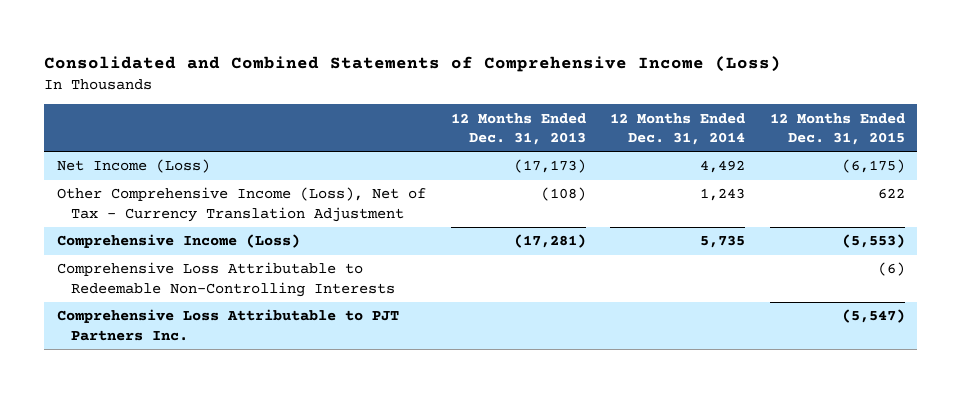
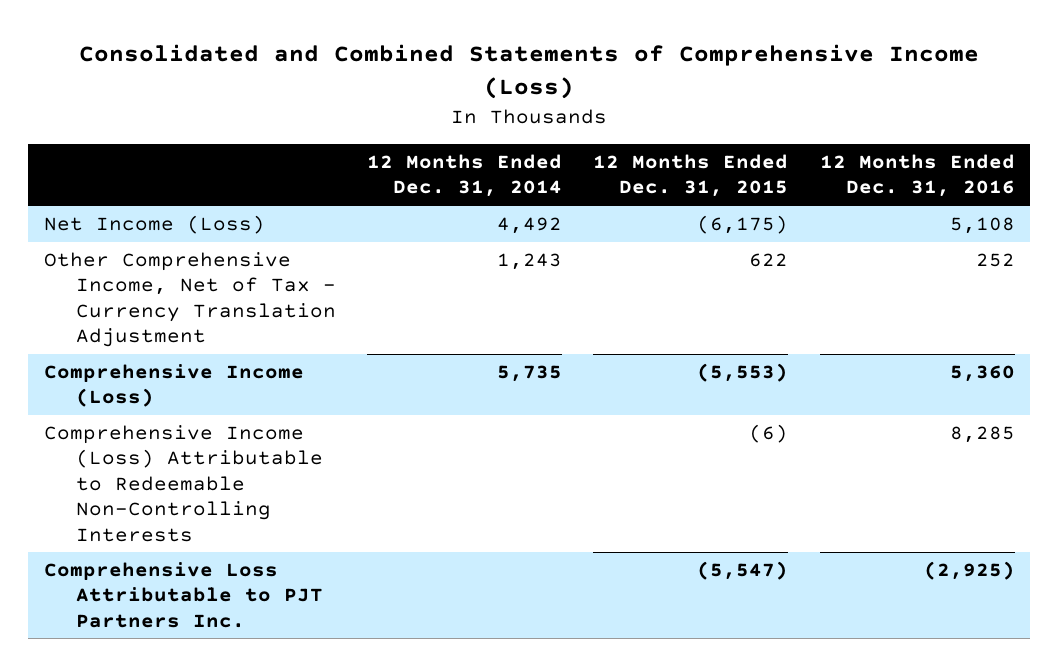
[450,112,586,145] 12 Months Ended Dec. 31, 2013 -> none
none -> [819,154,1015,198] 12 Months Ended Dec. 31, 2016
[56,187,426,222] Other Comprehensive Income (Loss), Net of Tax - Currency Translation Adjustment -> [43,252,337,348] Other Comprehensive Income, Net of Tax - Currency Translation Adjustment
[56,262,396,297] Comprehensive Loss Attributable to Redeemable Non-Controlling Interests -> [43,425,324,542] Comprehensive Income (Loss) Attributable to Redeemable Non-Controlling Interests

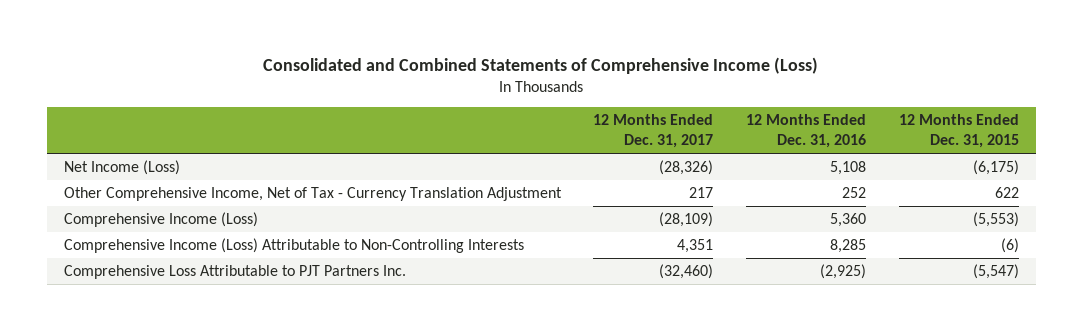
[367,154,563,198] 12 Months Ended Dec. 31, 2014 -> none
none -> [593,114,714,149] 12 Months Ended Dec. 31, 2017
[43,425,324,542] Comprehensive Income (Loss) Attributable to Redeemable Non-Controlling Interests -> [63,238,524,254] Comprehensive Income (Loss) Attributable to Non-Controlling Interests

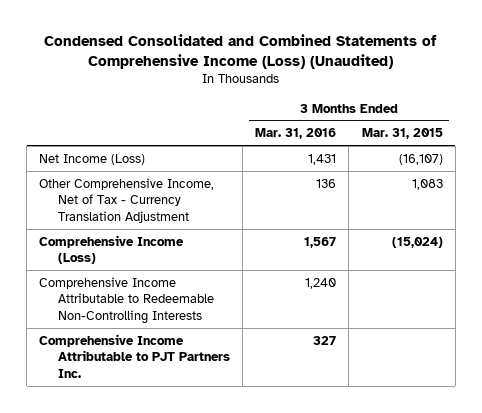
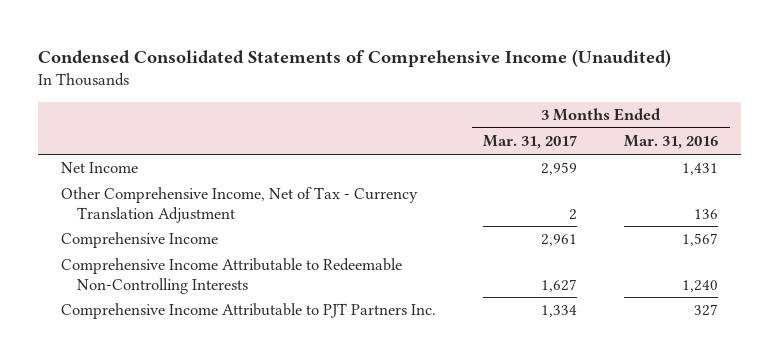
[43,34,437,70] Condensed Consolidated and Combined Statements of Comprehensive Income (Loss) (Unaudited) -> [38,49,672,68] Condensed Consolidated Statements of Comprehensive Income (Unaudited)
[361,128,443,140] Mar. 31, 2015 -> none
none -> [483,135,578,150] Mar. 31, 2017
[39,153,146,165] Net Income (Loss) -> [61,162,139,174] Net Income
[39,234,185,265] Comprehensive Income (Loss) -> [61,232,219,249] Comprehensive Income

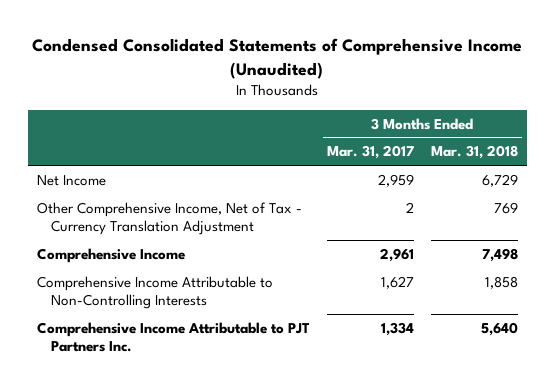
[623,135,718,150] Mar. 31, 2016 -> none
none -> [431,145,519,160] Mar. 31, 2018
[61,258,403,294] Comprehensive Income Attributable to Redeemable Non-Controlling Interests -> [36,275,273,310] Comprehensive Income Attributable to Non-Controlling Interests

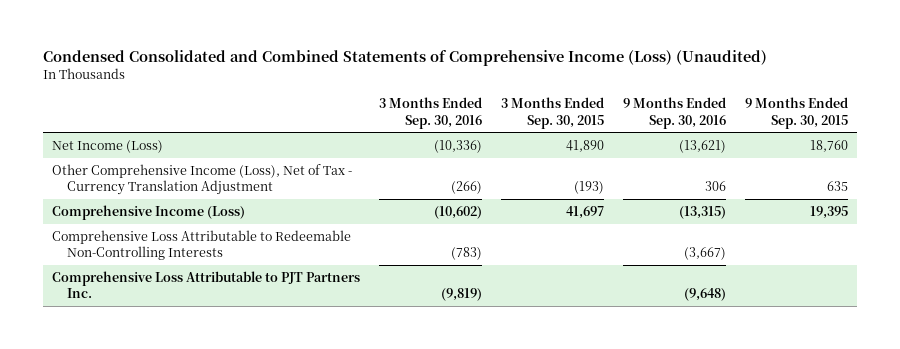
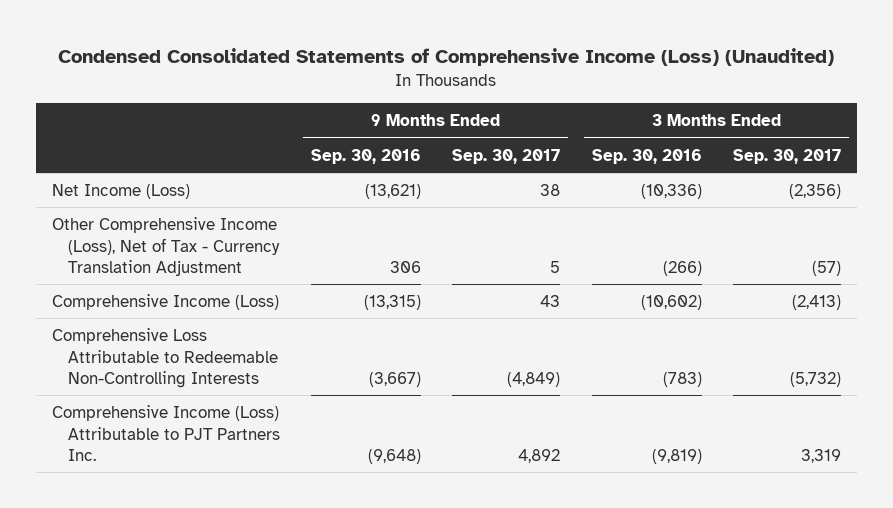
[42,50,767,67] Condensed Consolidated and Combined Statements of Comprehensive Income (Loss) (Unaudited) -> [58,47,835,66] Condensed Consolidated Statements of Comprehensive Income (Loss) (Unaudited)
[500,97,604,129] 3 Months Ended Sep. 30, 2015 -> none
[744,97,848,129] 9 Months Ended Sep. 30, 2015 -> none
none -> [452,148,561,164] Sep. 30, 2017
none -> [733,148,842,164] Sep. 30, 2017
[52,270,361,299] Comprehensive Loss Attributable to PJT Partners Inc. -> [51,405,280,462] Comprehensive Income (Loss) Attributable to PJT Partners Inc.

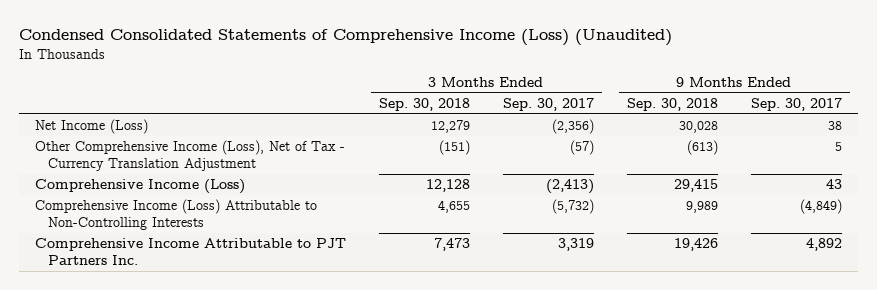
[311,148,422,164] Sep. 30, 2016 -> none
[591,148,702,164] Sep. 30, 2016 -> none
none -> [379,97,471,111] Sep. 30, 2018
none -> [626,97,718,111] Sep. 30, 2018
[51,328,278,389] Comprehensive Loss Attributable to Redeemable Non-Controlling Interests -> [35,199,318,231] Comprehensive Income (Loss) Attributable to Non-Controlling Interests
[51,405,280,462] Comprehensive Income (Loss) Attributable to PJT Partners Inc. -> [35,238,347,266] Comprehensive Income Attributable to PJT Partners Inc.

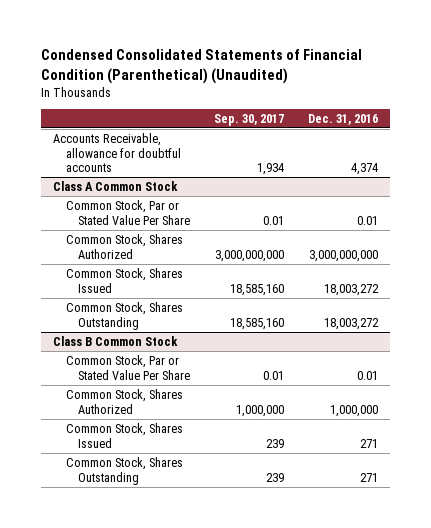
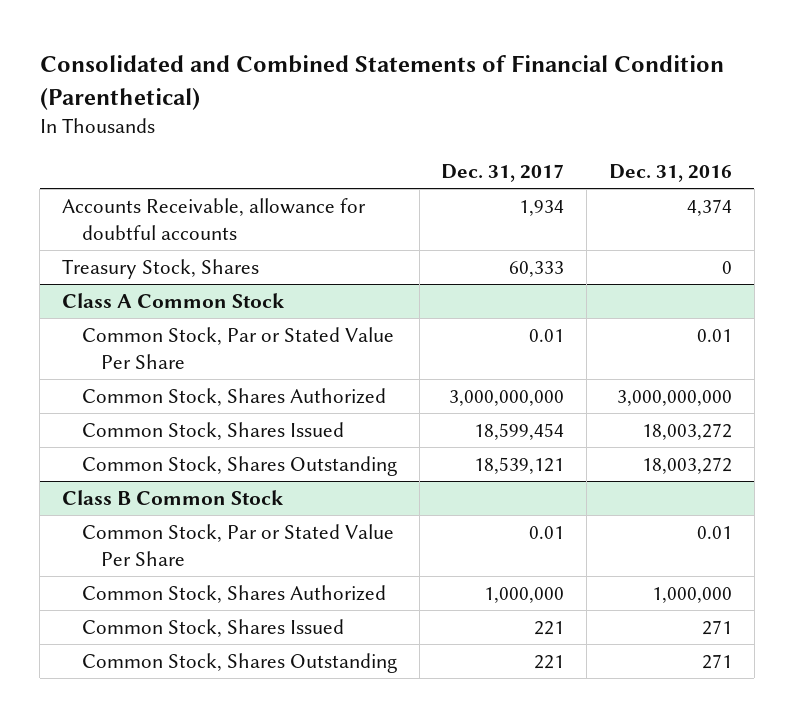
[40,49,362,84] Condensed Consolidated Statements of Financial Condition (Parenthetical) (Unaudited) -> [39,55,724,110] Consolidated and Combined Statements of Financial Condition (Parenthetical)
[214,113,285,126] Sep. 30, 2017 -> none
none -> [441,164,565,183] Dec. 31, 2017
none -> [62,258,260,279] Treasury Stock, Shares

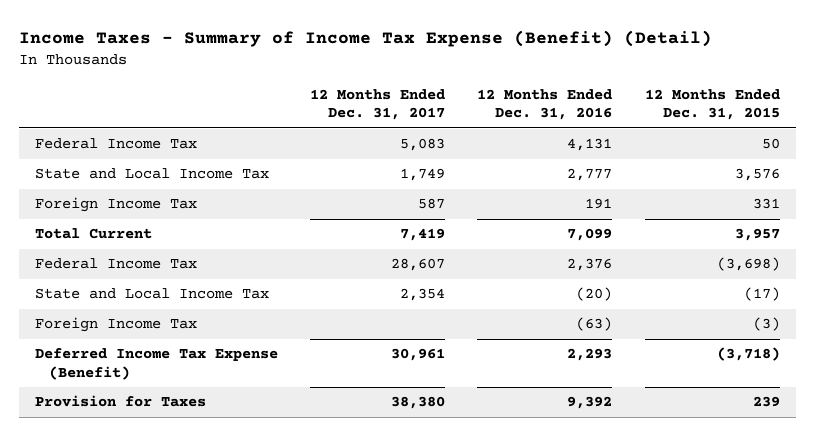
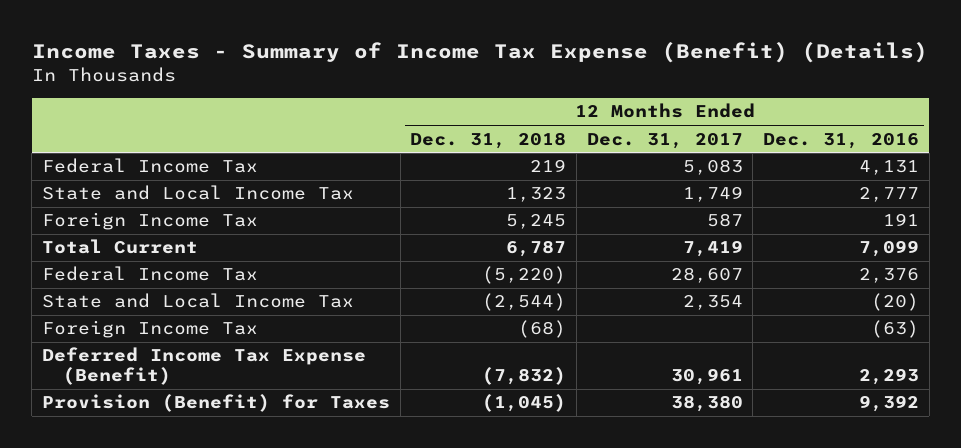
[18,29,712,47] Income Taxes - Summary of Income Tax Expense (Benefit) (Detail) -> [31,42,928,64] Income Taxes - Summary of Income Tax Expense (Benefit) (Details)
[644,88,780,121] 12 Months Ended Dec. 31, 2015 -> none
none -> [410,131,567,149] Dec. 31, 2018
[34,395,206,408] Provision for Taxes -> [41,394,390,413] Provision (Benefit) for Taxes

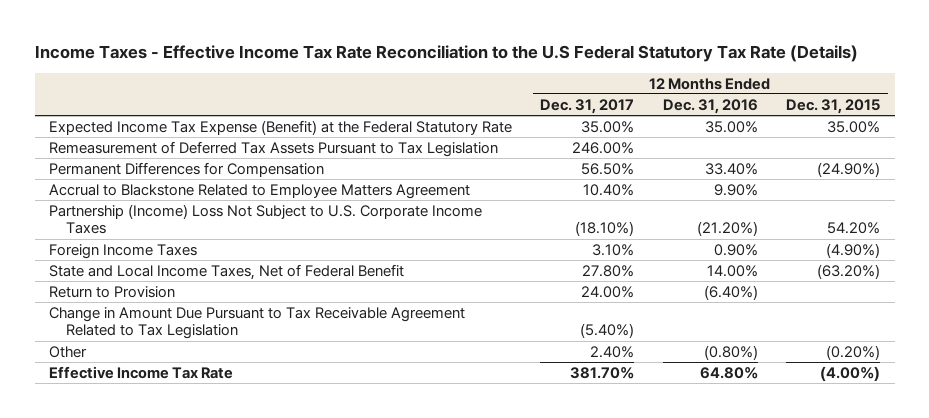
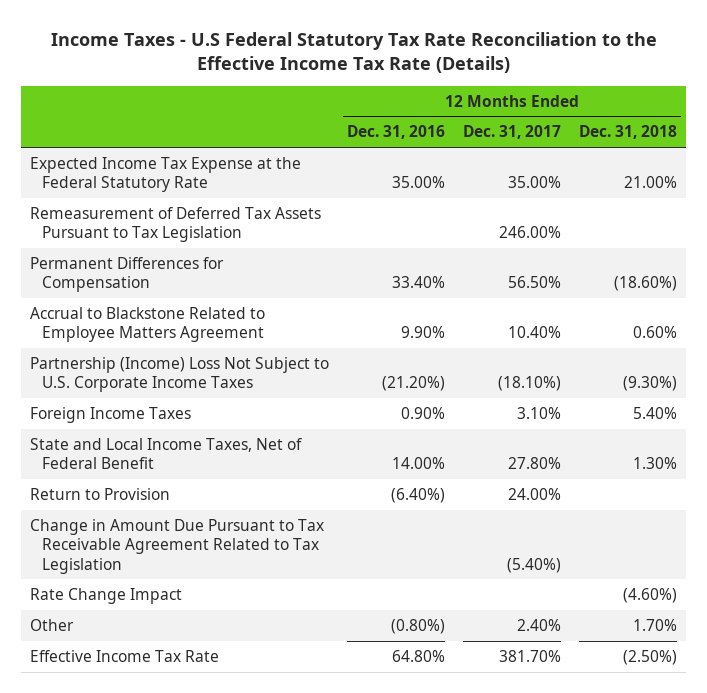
[34,44,858,62] Income Taxes - Effective Income Tax Rate Reconciliation to the U.S Federal Statutory Tax Rate (Details) -> [50,31,657,74] Income Taxes - U.S Federal Statutory Tax Rate Reconciliation to the Effective Income Tax Rate (Details)
[786,98,881,114] Dec. 31, 2015 -> none
none -> [578,125,677,140] Dec. 31, 2018
[48,119,512,135] Expected Income Tax Expense (Benefit) at the Federal Statutory Rate -> [30,156,302,193] Expected Income Tax Expense at the Federal Statutory Rate
none -> [30,587,183,604] Rate Change Impact

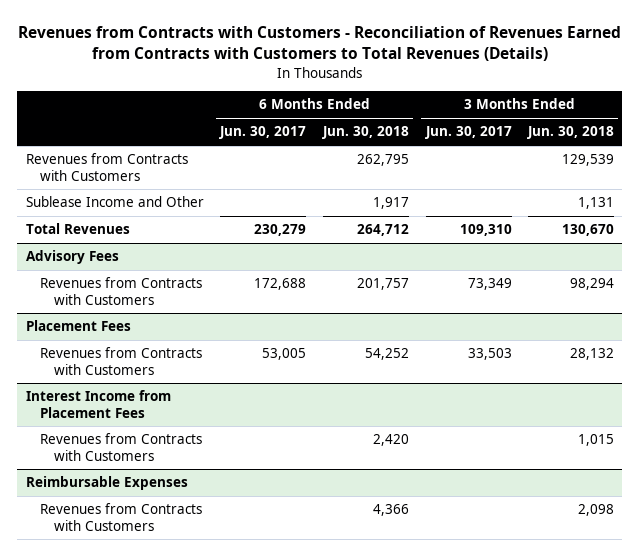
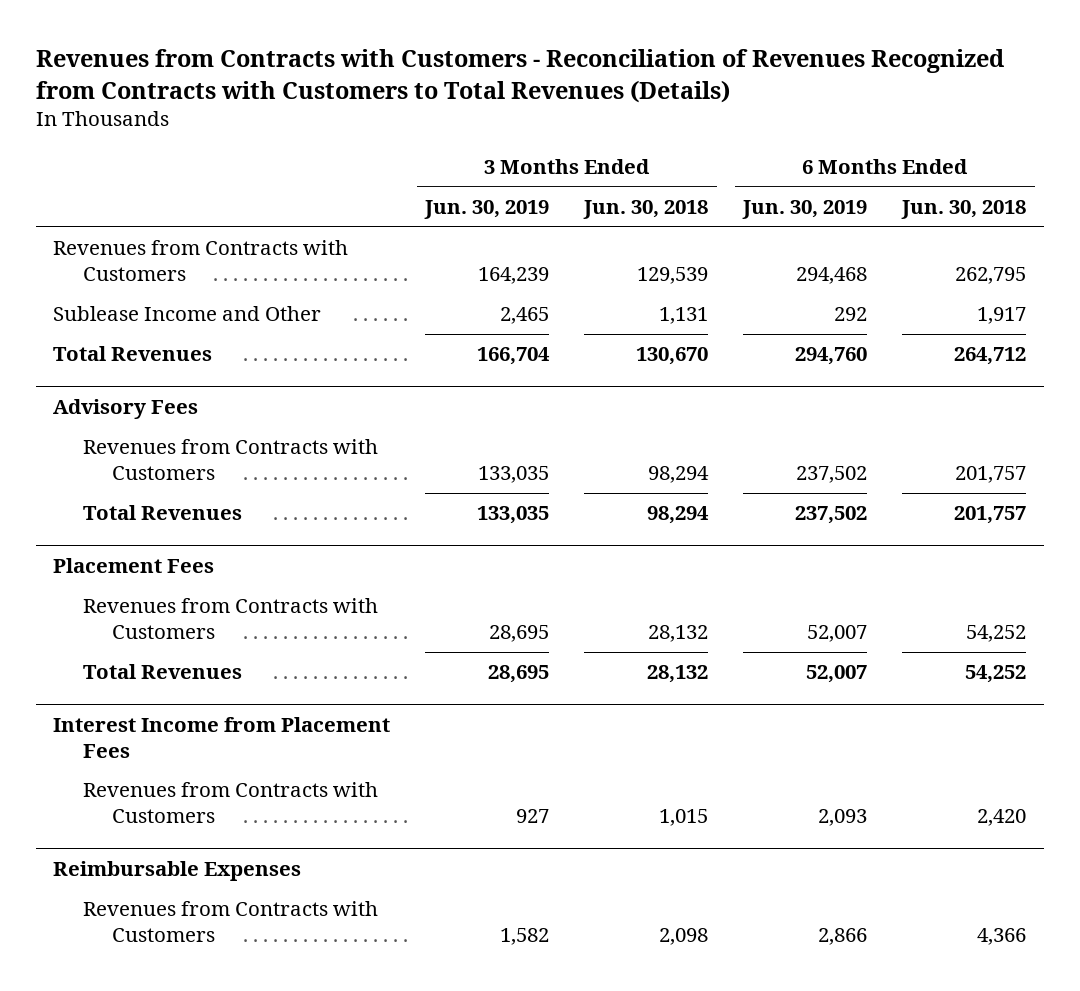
[17,26,621,62] Revenues from Contracts with Customers - Reconciliation of Revenues Earned from Contracts with Customers to Total Revenues (Details) -> [35,49,1004,103] Revenues from Contracts with Customers - Reconciliation of Revenues Recognized from Contracts with Customers to Total Revenues (Details)
[219,126,307,140] Jun. 30, 2017 -> none
[424,126,512,140] Jun. 30, 2017 -> none
none -> [424,199,550,219] Jun. 30, 2019
none -> [742,199,868,219] Jun. 30, 2019
none -> [82,505,242,521] Total Revenues
none -> [82,664,242,680] Total Revenues

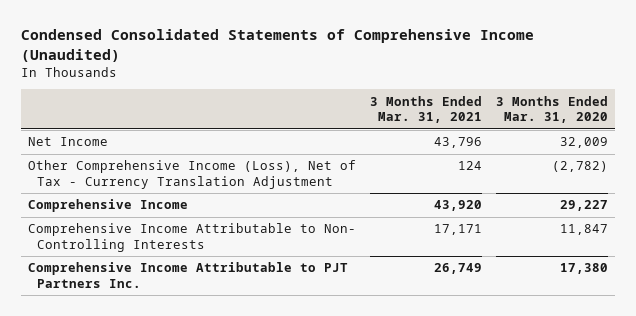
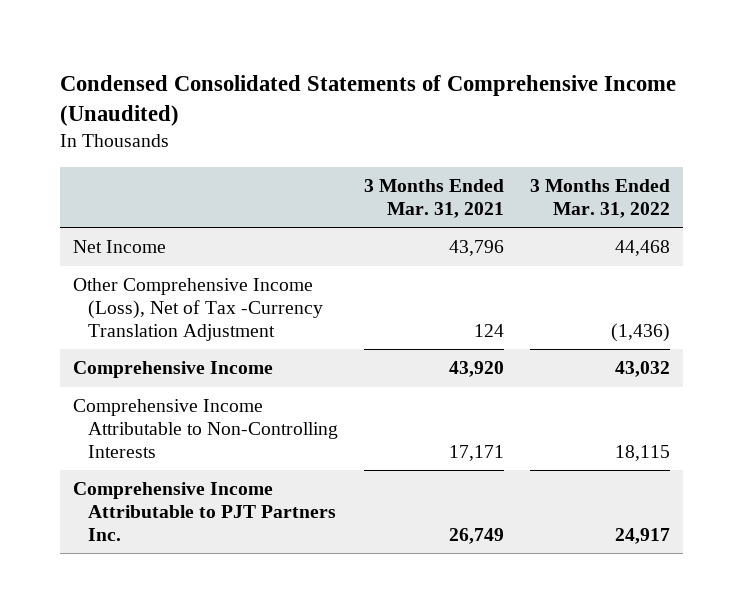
[495,95,608,124] 3 Months Ended Mar. 31, 2020 -> none
none -> [530,178,671,218] 3 Months Ended Mar. 31, 2022
[27,160,356,190] Other Comprehensive Income (Loss), Net of Tax - Currency Translation Adjustment -> [73,278,323,341] Other Comprehensive Income (Loss), Net of Tax -Currency Translation Adjustment
[27,223,356,253] Comprehensive Income Attributable to Non- Controlling Interests -> [73,399,338,458] Comprehensive Income Attributable to Non-Controlling Interests

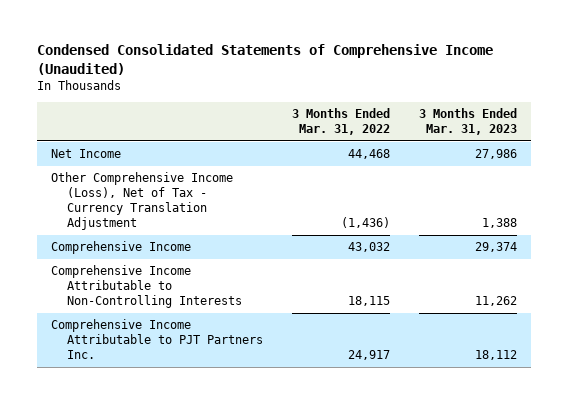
[364,178,505,218] 3 Months Ended Mar. 31, 2021 -> none
none -> [418,108,517,136] 3 Months Ended Mar. 31, 2023
[73,278,323,341] Other Comprehensive Income (Loss), Net of Tax -Currency Translation Adjustment -> [51,172,234,231] Other Comprehensive Income (Loss), Net of Tax - Currency Translation Adjustment

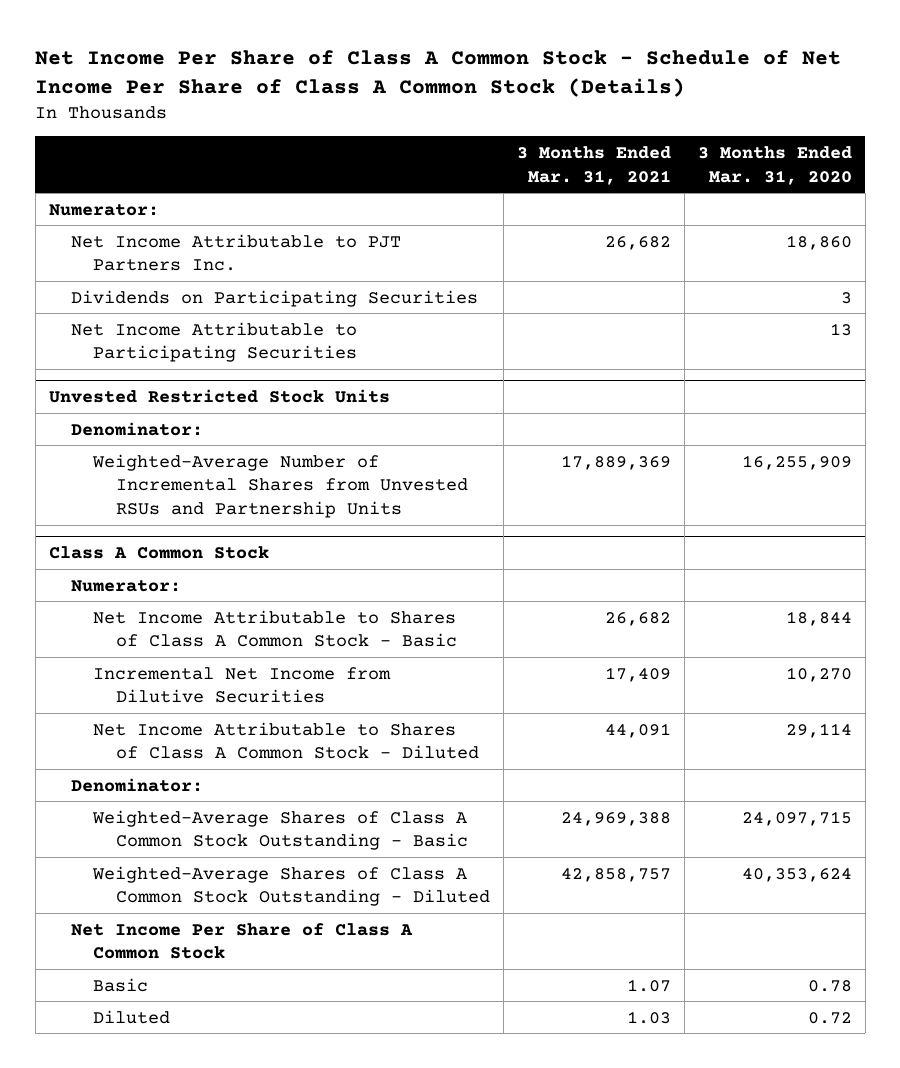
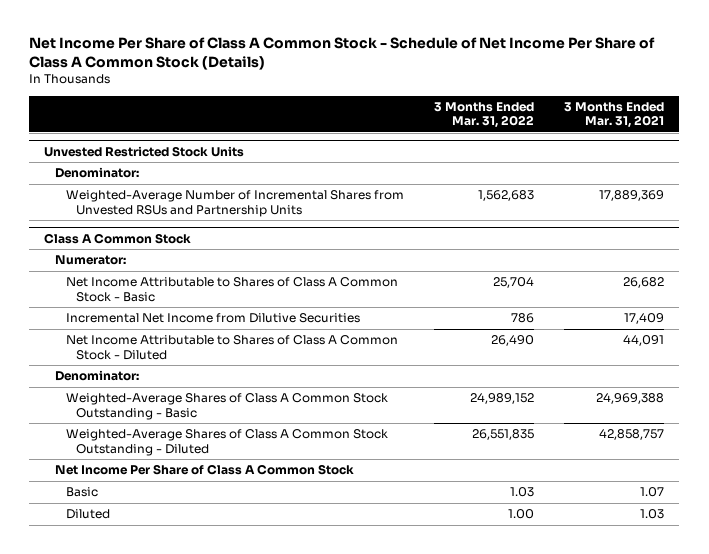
[697,145,852,185] 3 Months Ended Mar. 31, 2020 -> none
none -> [433,101,534,129] 3 Months Ended Mar. 31, 2022
[48,203,159,216] Numerator: -> none
[70,233,401,272] Net Income Attributable to PJT Partners Inc. -> none
[70,289,478,307] Dividends on Participating Securities -> none
[70,321,358,363] Net Income Attributable to Participating Securities -> none

